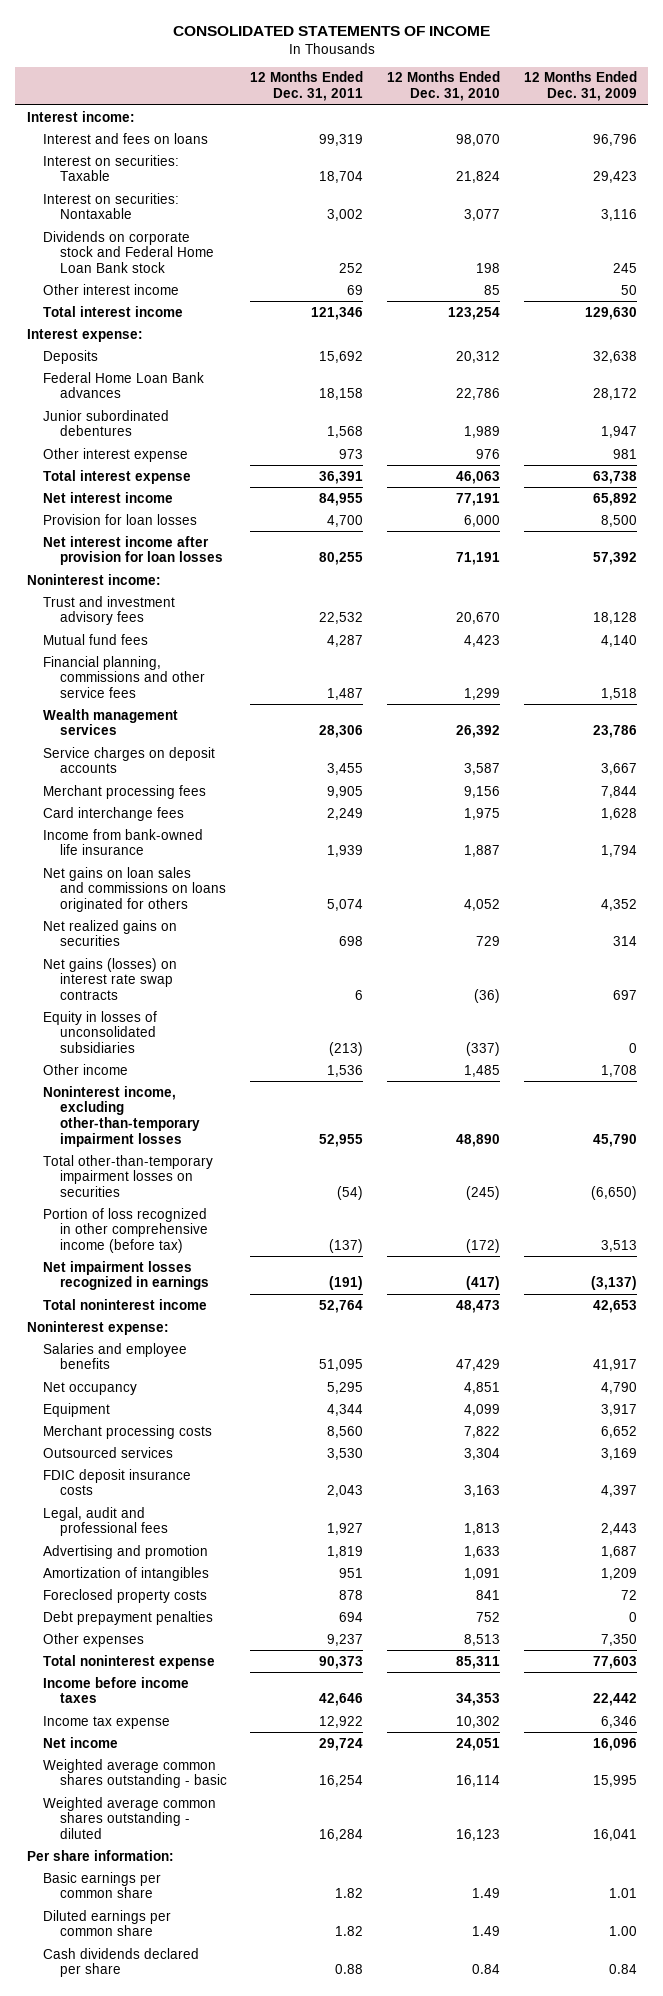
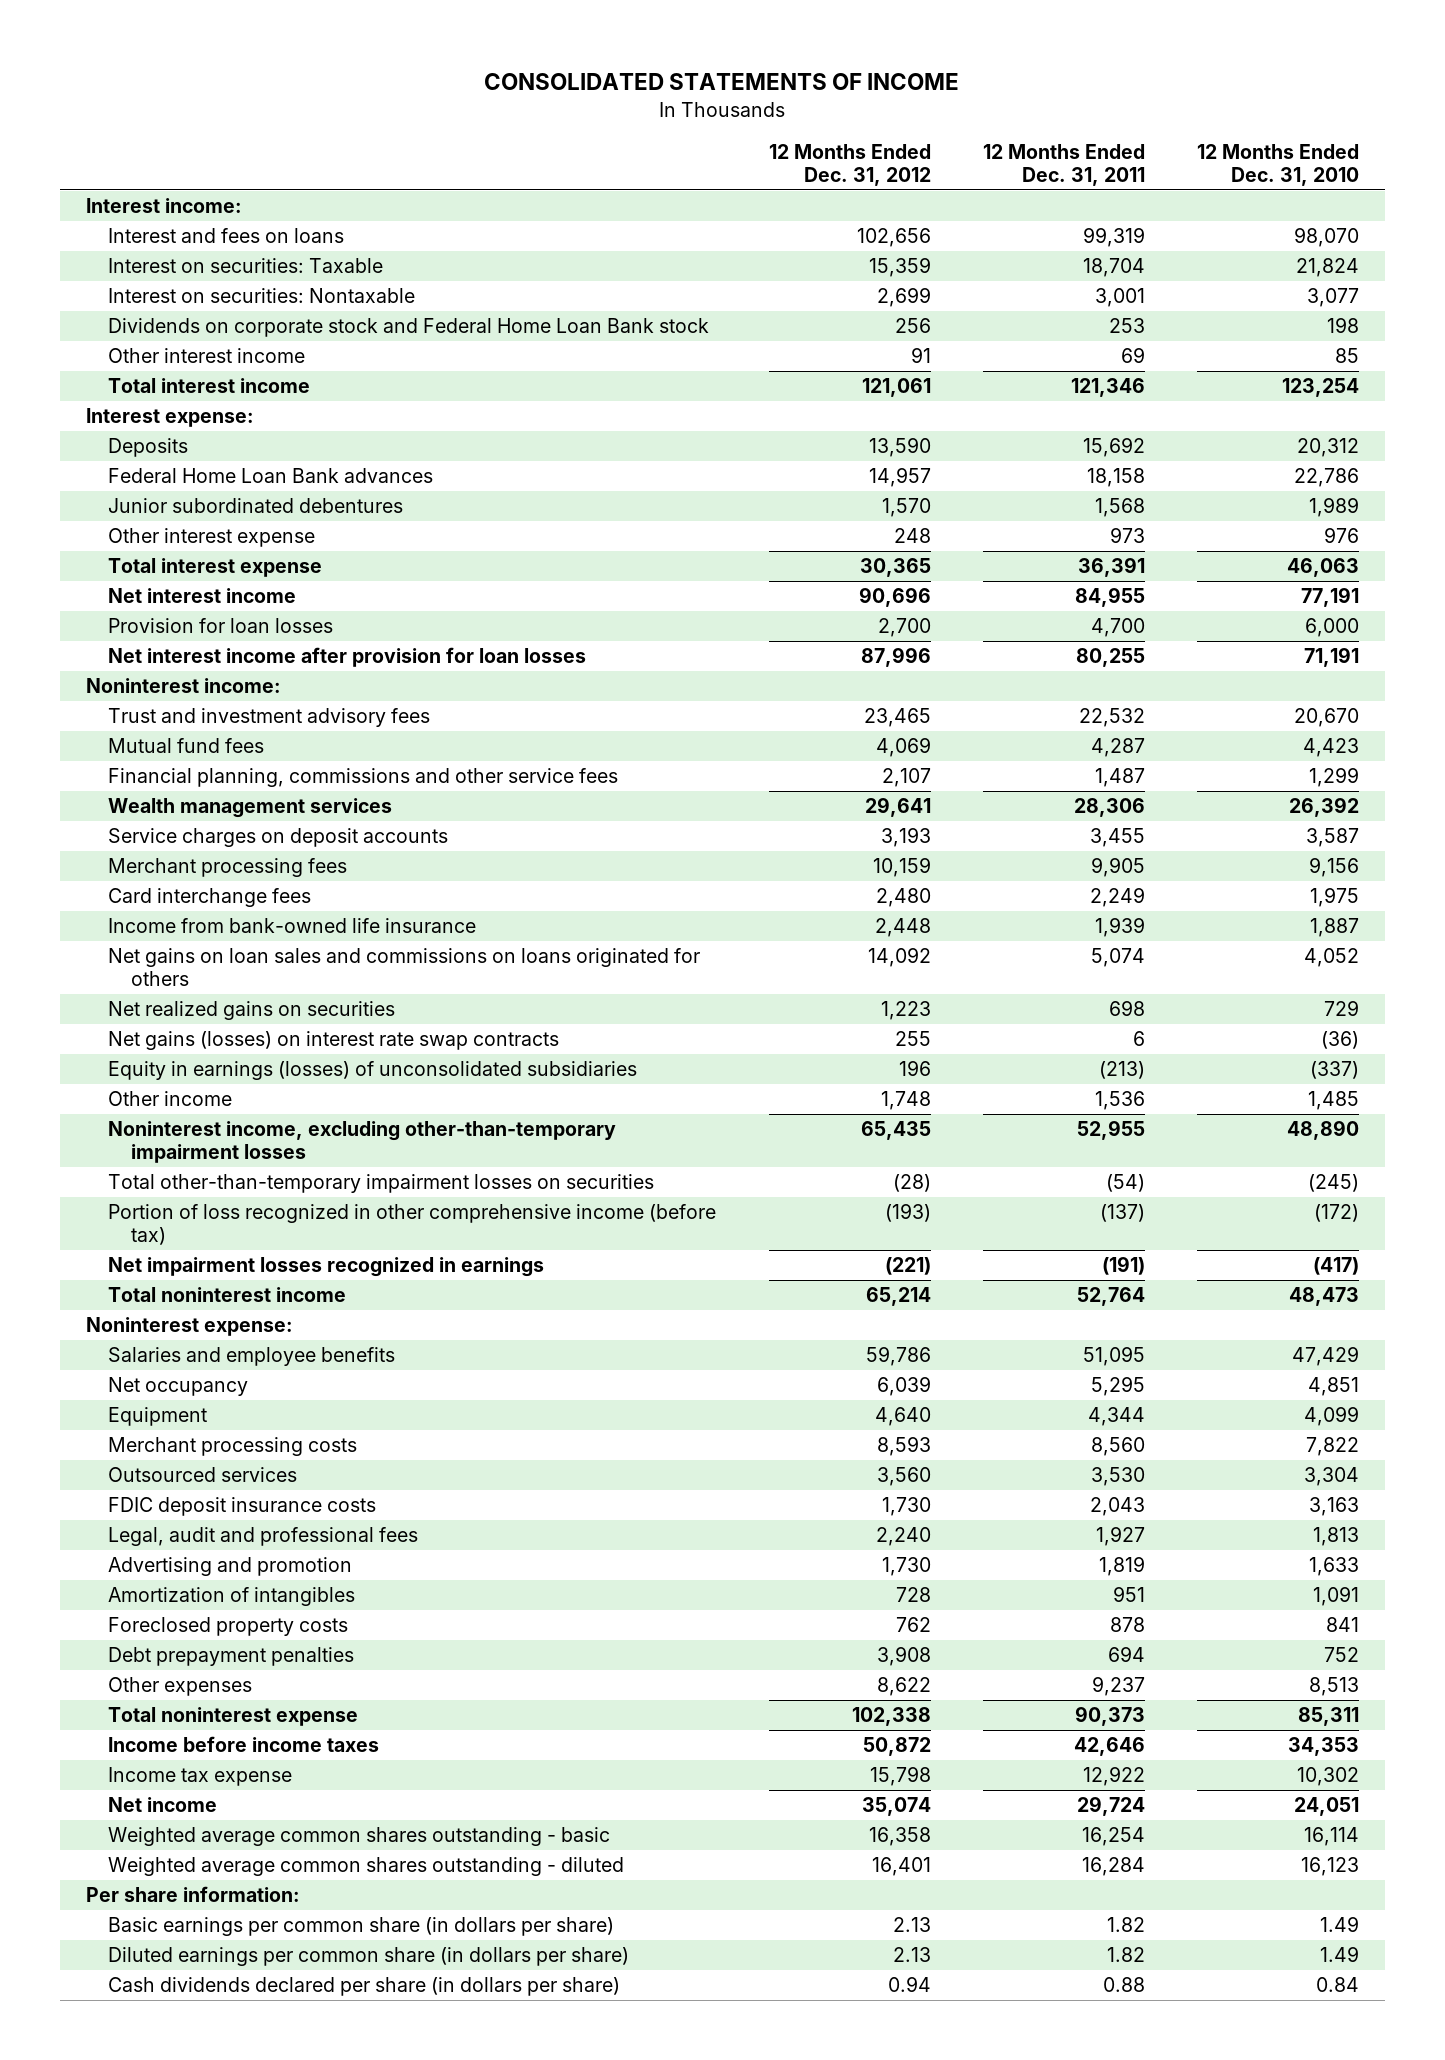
[523,71,637,102] 12 Months Ended Dec. 31, 2009 -> none
none -> [768,143,931,186] 12 Months Ended Dec. 31, 2012
[327,209,364,222] 3,002 -> [1094,288,1145,308] 3,001
[339,263,364,274] 252 -> [1108,318,1145,334] 253
[43,1010,158,1054] Equity in losses of unconsolidated subsidiaries -> [108,1061,638,1081] Equity in earnings (losses) of unconsolidated subsidiaries
[43,1871,162,1899] Basic earnings per common share -> [108,1917,615,1937] Basic earnings per common share (in dollars per share)
[43,1909,172,1937] Diluted earnings per common share -> [108,1947,630,1967] Diluted earnings per common share (in dollars per share)
[43,1947,200,1978] Cash dividends declared per share -> [108,1977,621,1997] Cash dividends declared per share (in dollars per share)

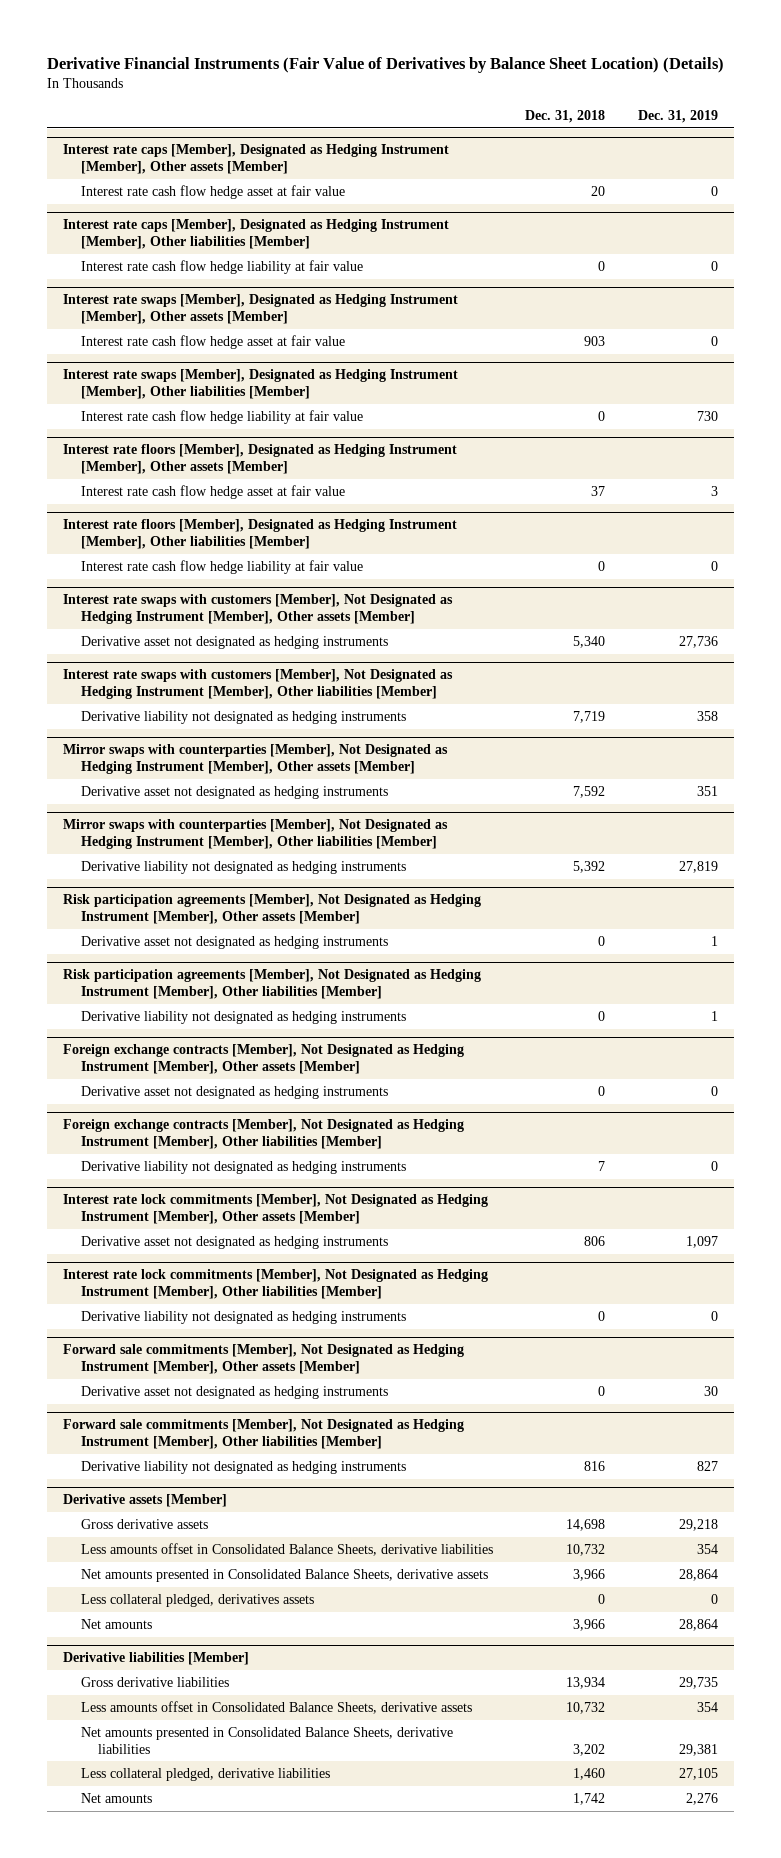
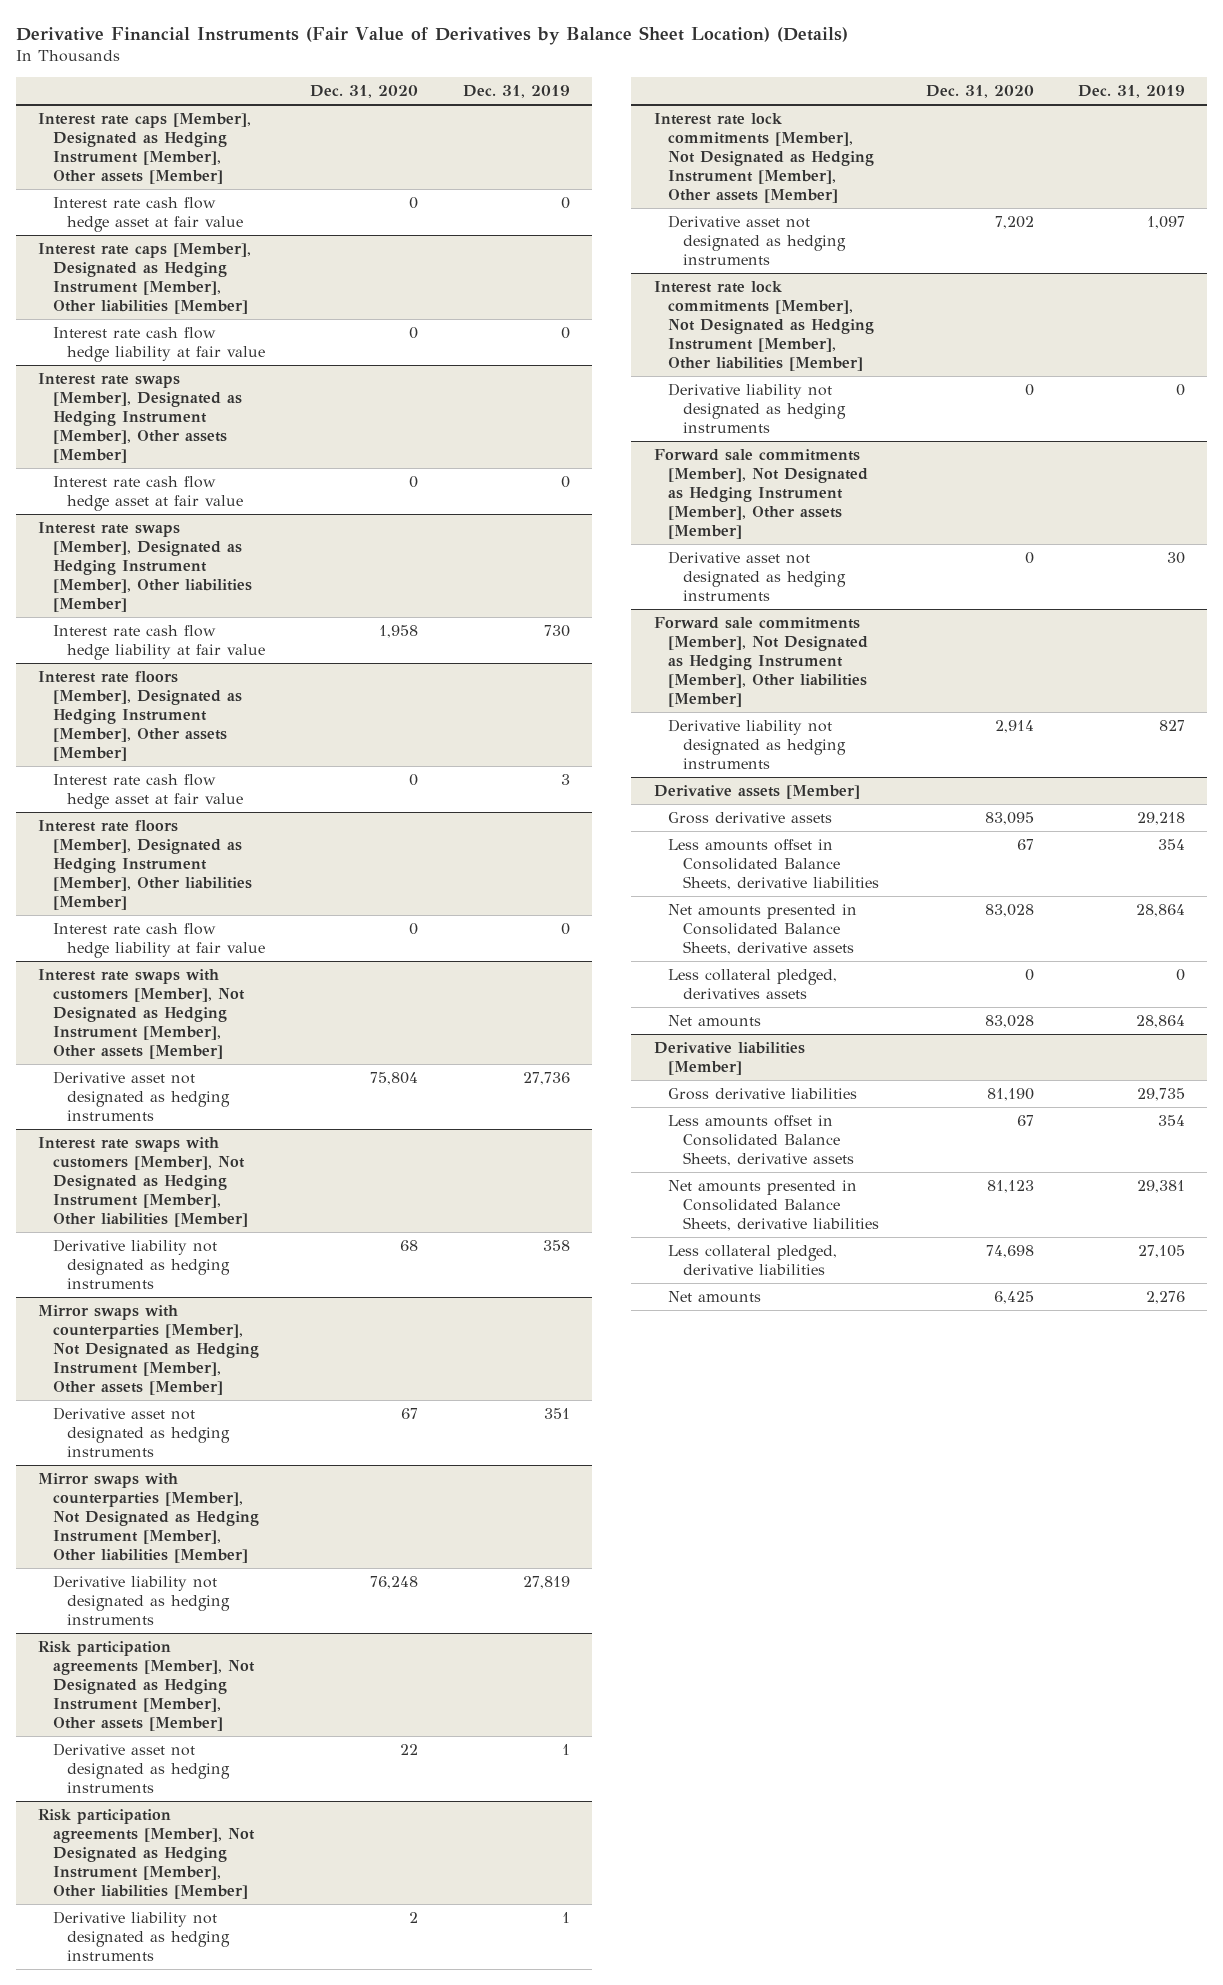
[525,109,606,123] Dec. 31, 2018 -> none
none -> [310,85,419,99] Dec. 31, 2020
[63,1044,465,1074] Foreign exchange contracts [Member], Not Designated as Hedging Instrument [Member], Other assets [Member] -> none
[80,1086,388,1100] Derivative asset not designated as hedging instruments -> none
[63,1119,465,1149] Foreign exchange contracts [Member], Not Designated as Hedging Instrument [Member], Other liabilities [Member] -> none
[80,1161,406,1175] Derivative liability not designated as hedging instruments -> none

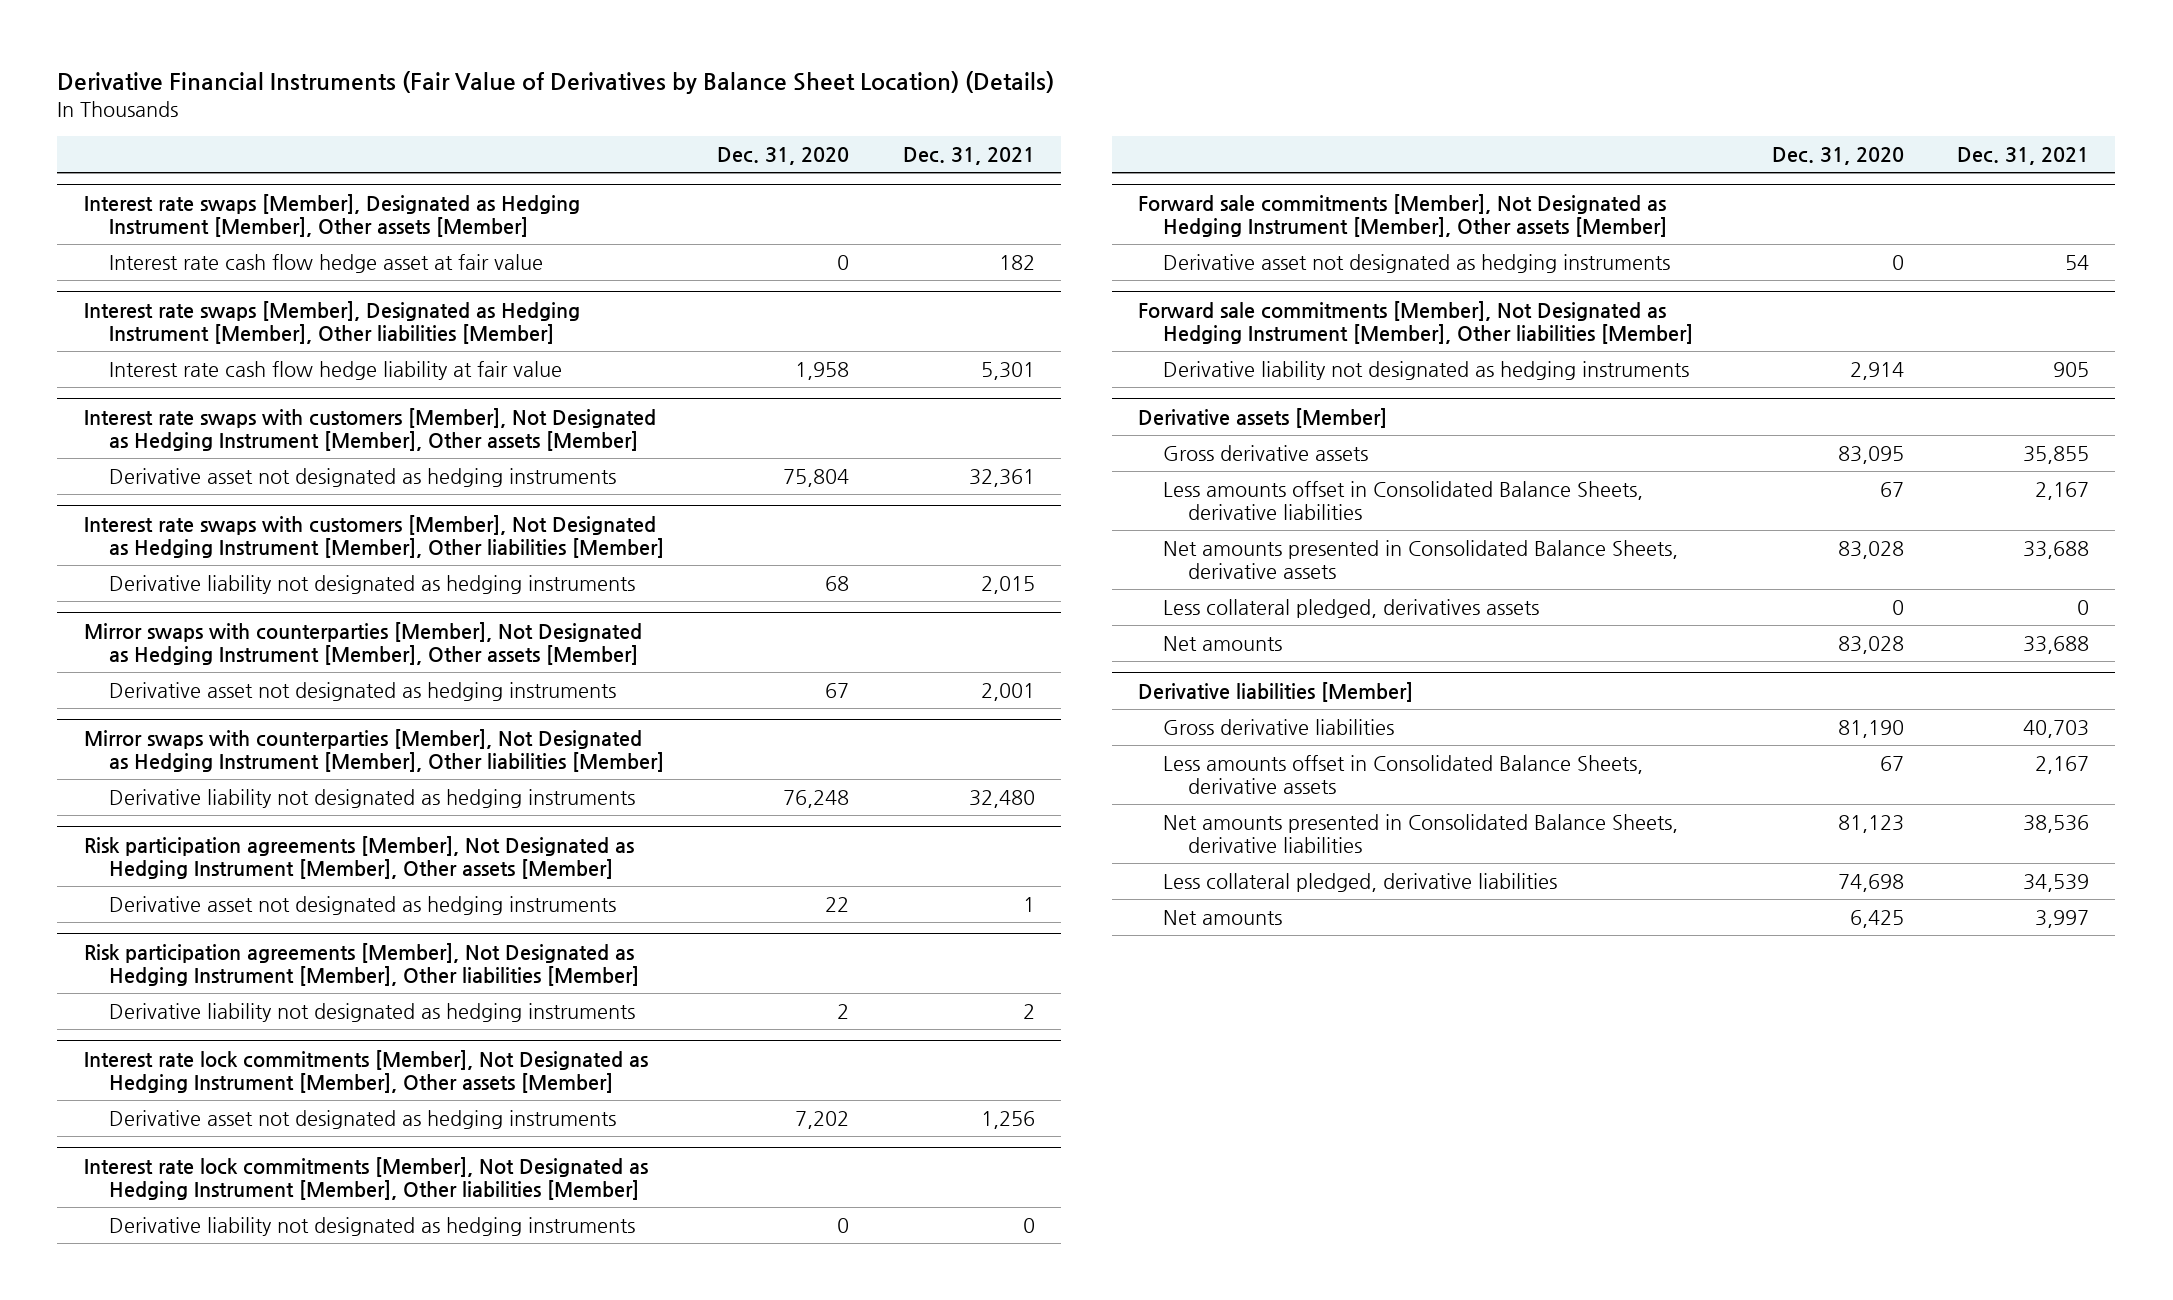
[462,85,570,99] Dec. 31, 2019 -> none
none -> [902,147,1035,166] Dec. 31, 2021
[38,112,252,184] Interest rate caps [Member], Designated as Hedging Instrument [Member], Other assets [Member] -> none
[52,196,244,232] Interest rate cash flow hedge asset at fair value -> none
[38,242,252,314] Interest rate caps [Member], Designated as Hedging Instrument [Member], Other liabilities [Member] -> none
[52,326,266,362] Interest rate cash flow hedge liability at fair value -> none
[38,670,242,761] Interest rate floors [Member], Designated as Hedging Instrument [Member], Other assets [Member] -> none
[52,773,244,809] Interest rate cash flow hedge asset at fair value -> none
[38,819,252,910] Interest rate floors [Member], Designated as Hedging Instrument [Member], Other liabilities [Member] -> none
[52,922,266,958] Interest rate cash flow hedge liability at fair value -> none

